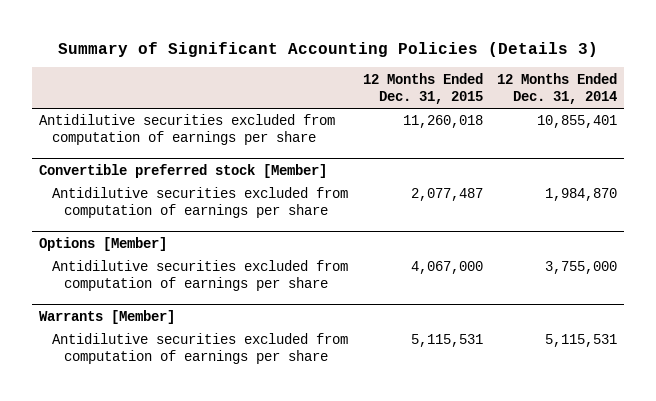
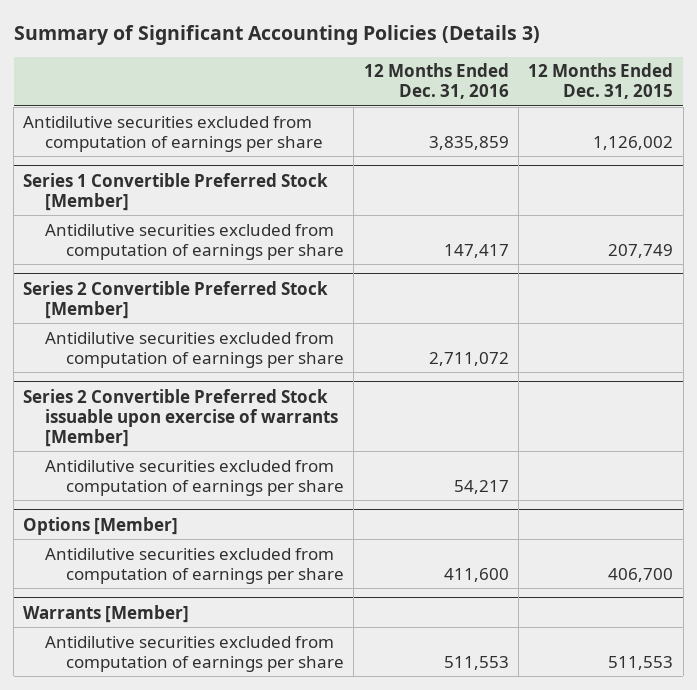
[497,72,618,104] 12 Months Ended Dec. 31, 2014 -> none
none -> [363,63,509,100] 12 Months Ended Dec. 31, 2016
[402,115,483,129] 11,260,018 -> [593,135,674,150] 1,126,002
[39,163,328,178] Convertible preferred stock [Member] -> [23,172,329,211] Series 1 Convertible Preferred Stock [Member]
[410,188,483,202] 2,077,487 -> [608,243,674,258] 207,749
none -> [23,280,329,319] Series 2 Convertible Preferred Stock [Member]
none -> [44,331,345,368] Antidilutive securities excluded from computation of earnings per share
none -> [23,388,338,447] Series 2 Convertible Preferred Stock issuable upon exercise of warrants [Member]
none -> [44,459,345,496] Antidilutive securities excluded from computation of earnings per share
[410,261,483,275] 4,067,000 -> [608,567,674,582] 406,700
[410,334,483,348] 5,115,531 -> [608,655,674,670] 511,553

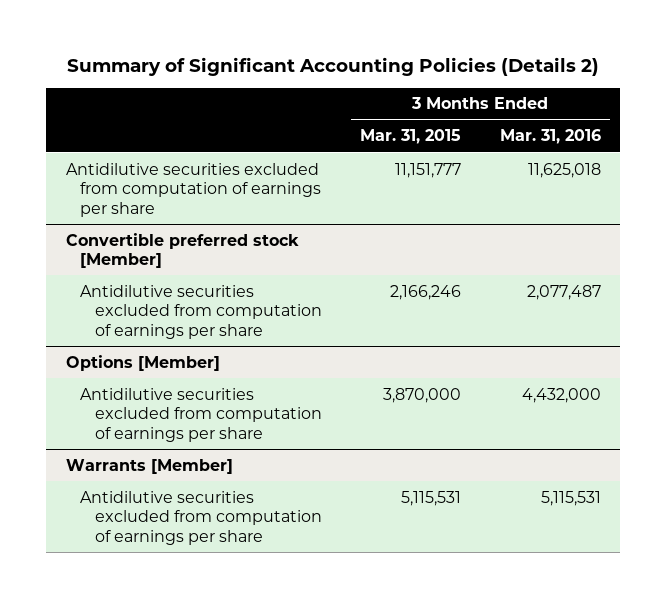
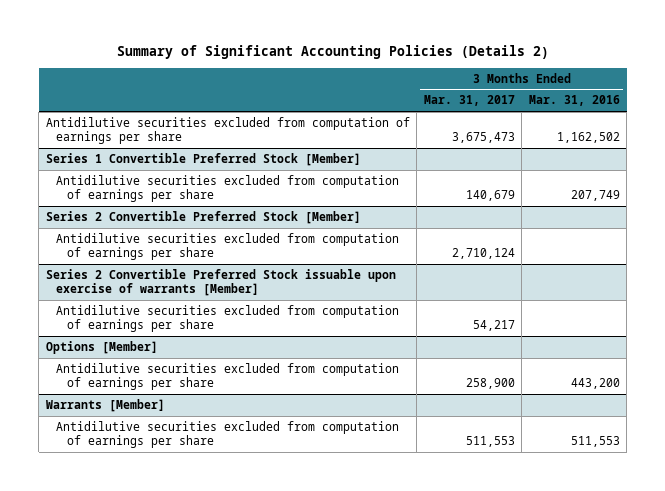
[360,129,462,145] Mar. 31, 2015 -> none
none -> [423,95,515,107] Mar. 31, 2017
[527,162,601,178] 11,625,018 -> [556,132,620,144] 1,162,502
[65,232,299,269] Convertible preferred stock [Member] -> [45,152,361,166] Series 1 Convertible Preferred Stock [Member]
[526,284,601,300] 2,077,487 -> [570,190,620,202] 207,749
none -> [45,210,361,224] Series 2 Convertible Preferred Stock [Member]
none -> [56,232,400,261] Antidilutive securities excluded from computation of earnings per share
none -> [45,268,396,297] Series 2 Convertible Preferred Stock issuable upon exercise of warrants [Member]
none -> [56,304,400,333] Antidilutive securities excluded from computation of earnings per share
[521,387,601,403] 4,432,000 -> [570,378,620,390] 443,200
[540,490,601,506] 5,115,531 -> [570,436,620,448] 511,553

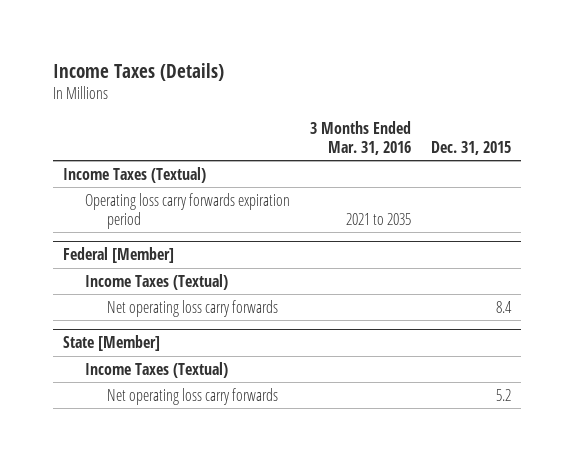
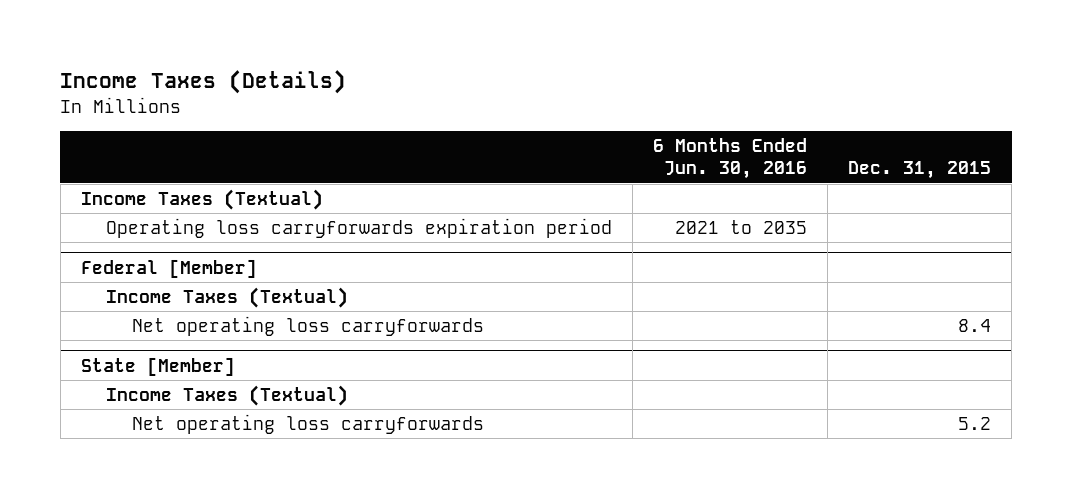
[309,120,411,155] 3 Months Ended Mar. 31, 2016 -> none
none -> [653,138,808,180] 6 Months Ended Jun. 30, 2016
[84,192,290,229] Operating loss carry forwards expiration period -> [106,218,613,239] Operating loss carryforwards expiration period
[106,299,278,317] Net operating loss carry forwards -> [131,316,484,337] Net operating loss carryforwards
[106,387,278,405] Net operating loss carry forwards -> [131,414,484,435] Net operating loss carryforwards

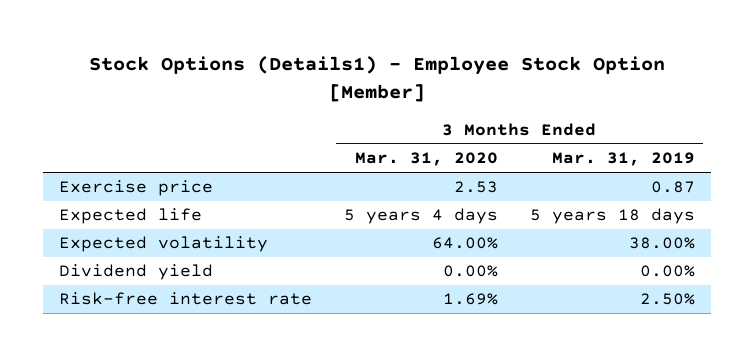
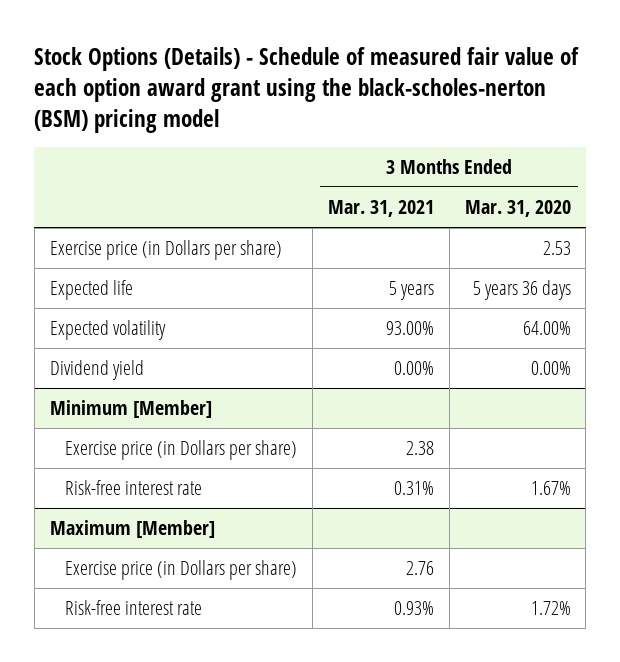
[88,56,665,102] Stock Options (Details1) - Employee Stock Option [Member] -> [34,47,580,133] Stock Options (Details) - Schedule of measured fair value of each option award grant using the black-scholes-nerton (BSM) pricing model
[551,152,695,167] Mar. 31, 2019 -> none
none -> [328,199,435,217] Mar. 31, 2021
[58,180,213,197] Exercise price -> [49,240,282,261] Exercise price (in Dollars per share)
[343,208,498,225] 5 years 4 days -> [472,280,571,301] 5 years 36 days
none -> [49,400,212,419] Minimum [Member]
none -> [65,440,298,461] Exercise price (in Dollars per share)
[442,293,498,306] 1.69% -> [530,481,571,496] 1.67%
none -> [49,520,215,539] Maximum [Member]
none -> [65,560,298,581] Exercise price (in Dollars per share)
none -> [65,600,203,616] Risk-free interest rate

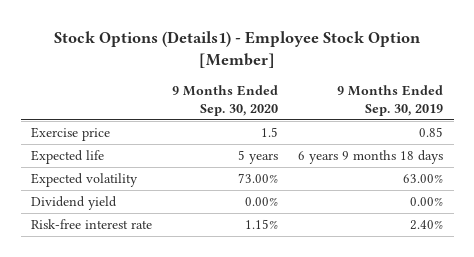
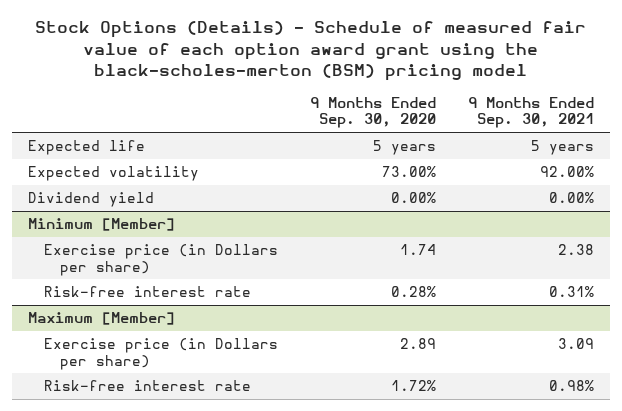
[54,31,422,69] Stock Options (Details1) - Employee Stock Option [Member] -> [35,21,587,82] Stock Options (Details) - Schedule of measured fair value of each option award grant using the black-scholes-merton (BSM) pricing model
[337,85,444,116] 9 Months Ended Sep. 30, 2019 -> none
none -> [468,97,595,129] 9 Months Ended Sep. 30, 2021
[31,126,111,141] Exercise price -> none
none -> [28,218,176,232] Minimum [Member]
none -> [44,244,279,276] Exercise price (in Dollars per share)
[245,218,279,229] 1.15% -> [391,286,437,298] 0.28%
none -> [28,312,176,326] Maximum [Member]
none -> [44,338,279,370] Exercise price (in Dollars per share)
none -> [44,380,252,392] Risk-free interest rate

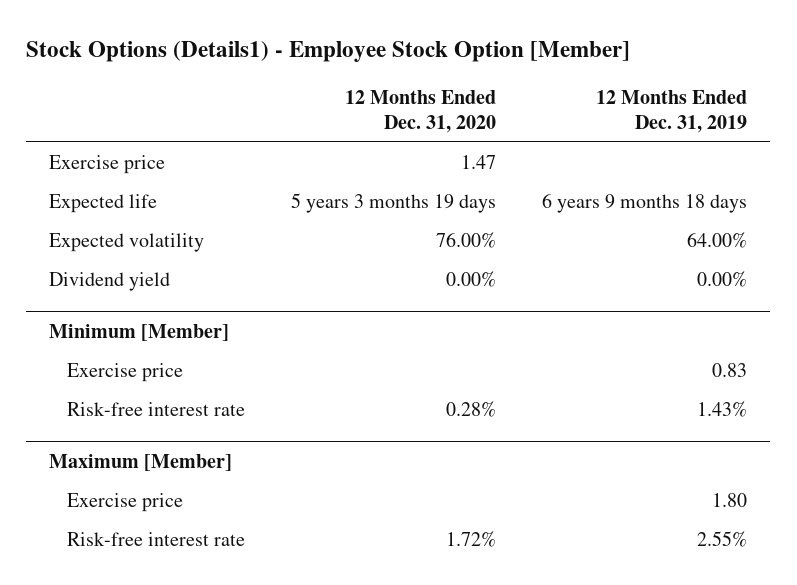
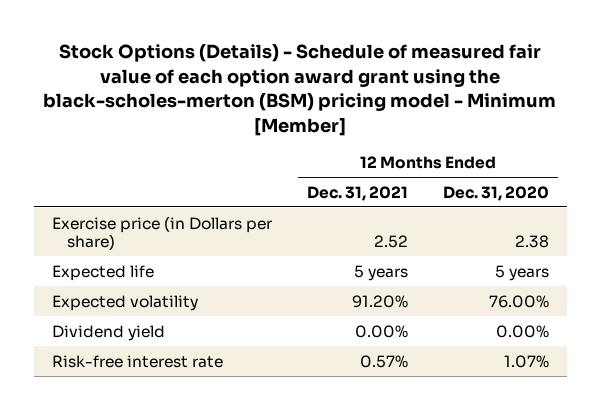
[26,41,631,63] Stock Options (Details1) - Employee Stock Option [Member] -> [43,44,557,136] Stock Options (Details) - Schedule of measured fair value of each option award grant using the black-scholes-merton (BSM) pricing model - Minimum [Member]
[596,89,748,133] 12 Months Ended Dec. 31, 2019 -> none
none -> [306,185,408,201] Dec. 31, 2021
[49,155,166,175] Exercise price -> [51,215,272,251] Exercise price (in Dollars per share)
[461,155,497,170] 1.47 -> [515,235,550,249] 2.38
[291,193,497,214] 5 years 3 months 19 days -> [495,264,550,281] 5 years
[49,323,230,341] Minimum [Member] -> none
[67,363,184,383] Exercise price -> none
[49,453,233,471] Maximum [Member] -> none
[67,493,184,513] Exercise price -> none
[67,532,246,547] Risk-free interest rate -> none
[446,401,497,418] 0.28% -> [504,354,550,368] 1.07%

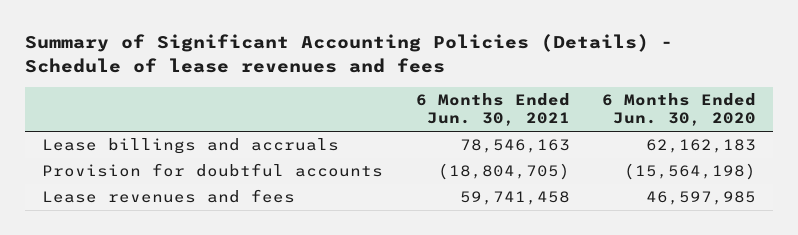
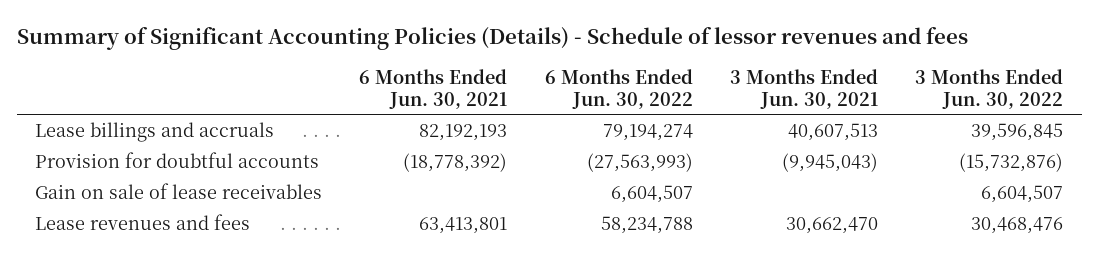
[25,34,674,73] Summary of Significant Accounting Policies (Details) - Schedule of lease revenues and fees -> [16,27,968,51] Summary of Significant Accounting Policies (Details) - Schedule of lessor revenues and fees
[602,93,757,127] 6 Months Ended Jun. 30, 2020 -> none
none -> [544,69,693,109] 6 Months Ended Jun. 30, 2022
none -> [730,69,879,109] 3 Months Ended Jun. 30, 2021
none -> [915,69,1064,109] 3 Months Ended Jun. 30, 2022
[459,139,570,154] 78,546,163 -> [419,123,508,141] 82,192,193
[437,163,570,181] (18,804,705) -> [403,152,508,172] (18,778,392)
none -> [35,182,323,199] Gain on sale of lease receivables
[459,191,570,206] 59,741,458 -> [419,216,508,234] 63,413,801

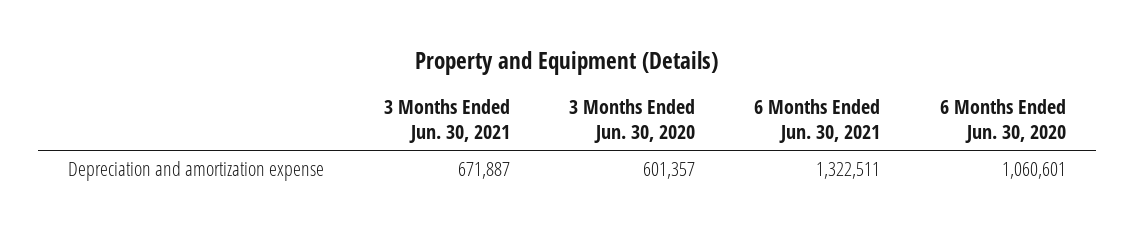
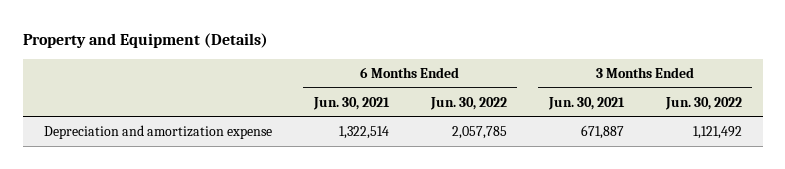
[569,99,696,143] 3 Months Ended Jun. 30, 2020 -> none
[939,99,1066,143] 6 Months Ended Jun. 30, 2020 -> none
none -> [429,96,507,110] Jun. 30, 2022
none -> [664,96,742,110] Jun. 30, 2022
[816,162,881,180] 1,322,511 -> [338,126,389,140] 1,322,514

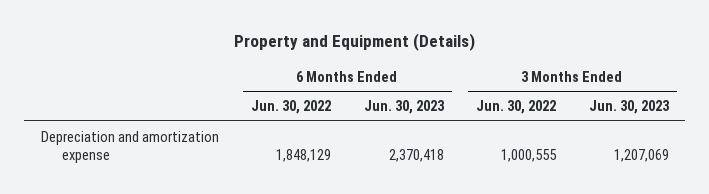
[312,96,390,110] Jun. 30, 2021 -> none
[547,96,625,110] Jun. 30, 2021 -> none
none -> [363,100,445,115] Jun. 30, 2023
none -> [588,100,670,115] Jun. 30, 2023
[451,126,507,140] 2,057,785 -> [276,149,332,163] 1,848,129
[692,126,742,140] 1,121,492 -> [501,149,558,163] 1,000,555

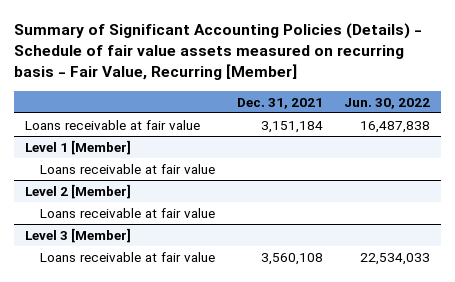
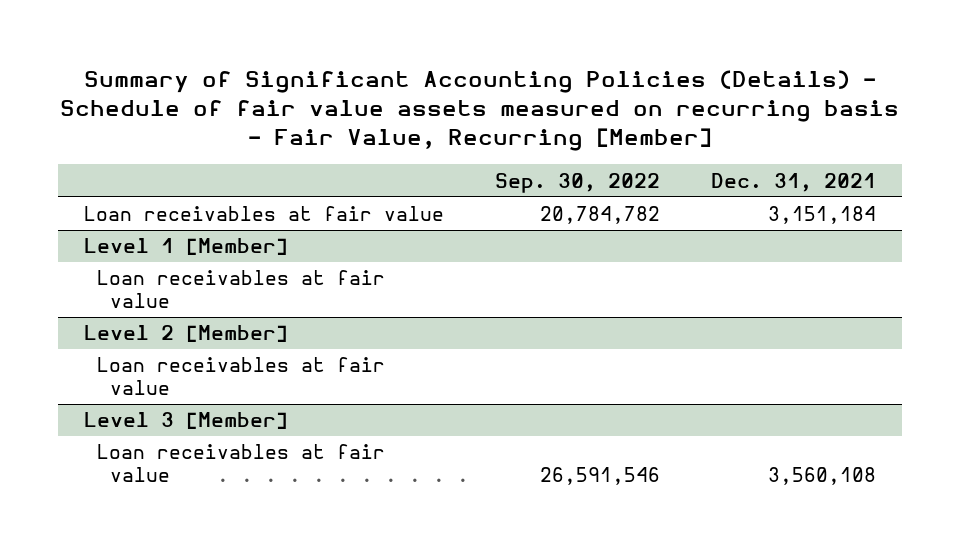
[344,97,431,109] Jun. 30, 2022 -> none
none -> [494,172,660,193] Sep. 30, 2022
[24,119,200,130] Loans receivable at fair value -> [83,206,444,222] Loan receivables at fair value
[40,163,216,174] Loans receivable at fair value -> [96,270,385,309] Loan receivables at fair value
[40,207,216,218] Loans receivable at fair value -> [96,357,385,396] Loan receivables at fair value
[40,251,216,262] Loans receivable at fair value -> [96,444,385,483] Loan receivables at fair value

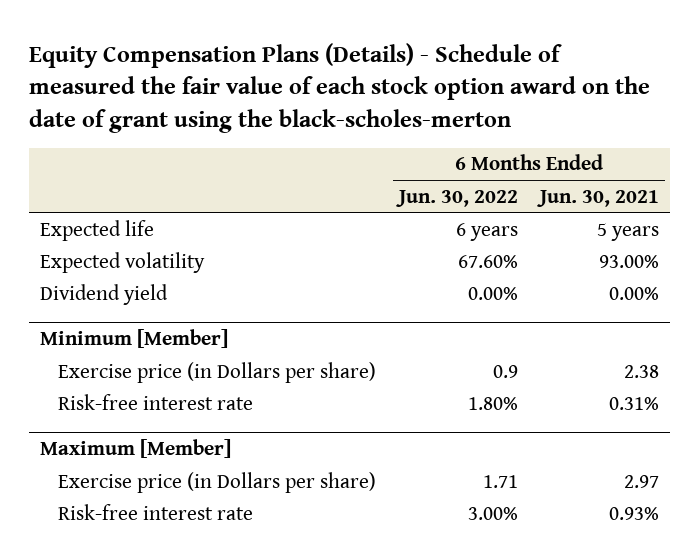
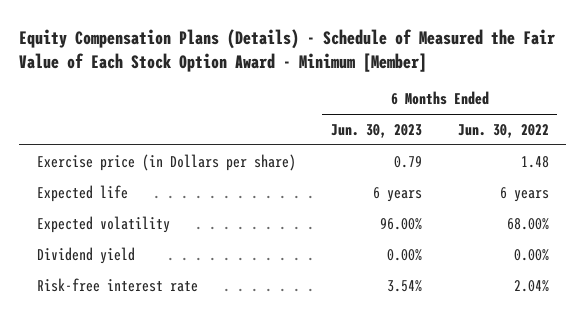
[29,42,651,133] Equity Compensation Plans (Details) - Schedule of measured the fair value of each stock option award on the date of grant using the black-scholes-merton -> [19,28,556,72] Equity Compensation Plans (Details) - Schedule of Measured the Fair Value of Each Stock Option Award - Minimum [Member]
[537,189,660,207] Jun. 30, 2021 -> none
none -> [331,123,423,138] Jun. 30, 2023
none -> [36,153,296,171] Exercise price (in Dollars per share)
[457,254,518,268] 67.60% -> [506,217,549,230] 68.00%
[40,329,229,349] Minimum [Member] -> none
[58,361,377,383] Exercise price (in Dollars per share) -> none
[40,439,232,459] Maximum [Member] -> none
[58,471,377,493] Exercise price (in Dollars per share) -> none
[58,503,254,520] Risk-free interest rate -> none
[467,396,518,410] 1.80% -> [513,279,549,292] 2.04%

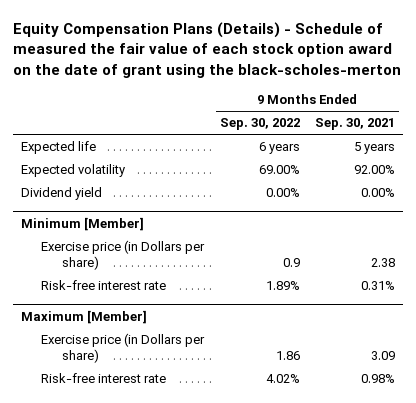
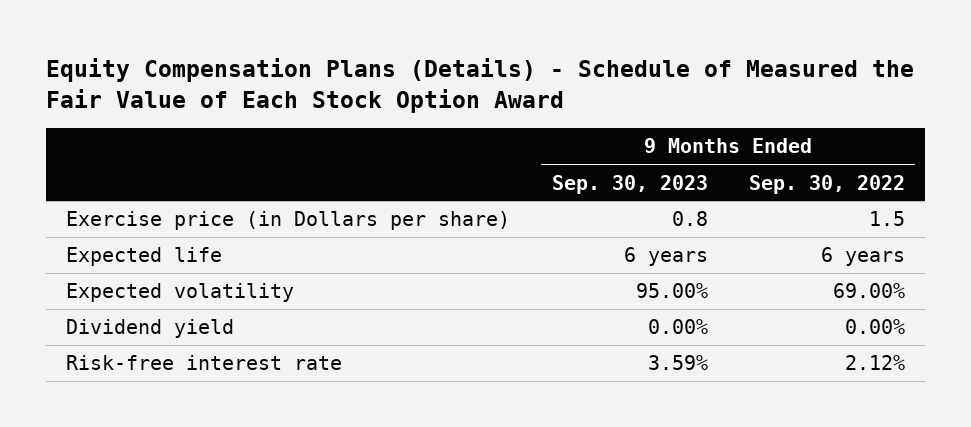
[12,21,401,78] Equity Compensation Plans (Details) - Schedule of measured the fair value of each stock option award on the date of grant using the black-scholes-merton -> [45,57,914,113] Equity Compensation Plans (Details) - Schedule of Measured the Fair Value of Each Stock Option Award
[315,118,396,131] Sep. 30, 2021 -> none
none -> [551,174,708,194] Sep. 30, 2023
none -> [66,211,511,231] Exercise price (in Dollars per share)
[20,216,144,231] Minimum [Member] -> none
[41,240,206,270] Exercise price (in Dollars per share) -> none
[20,309,147,324] Maximum [Member] -> none
[41,333,206,363] Exercise price (in Dollars per share) -> none
[41,373,167,384] Risk-free interest rate -> none
[265,281,300,291] 1.89% -> [844,355,905,371] 2.12%

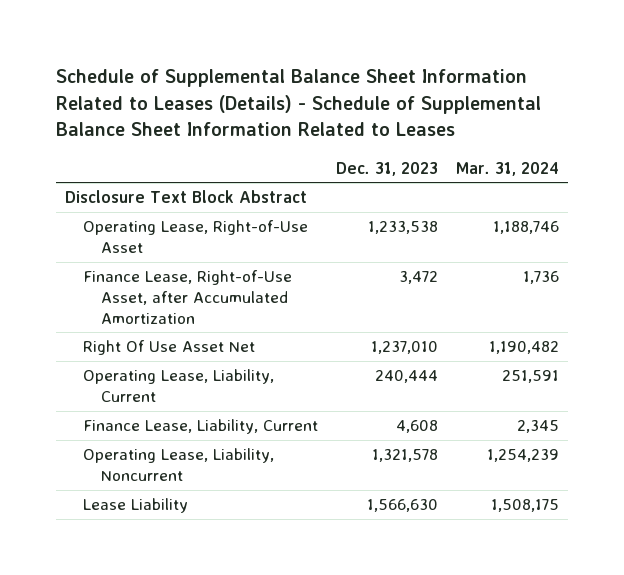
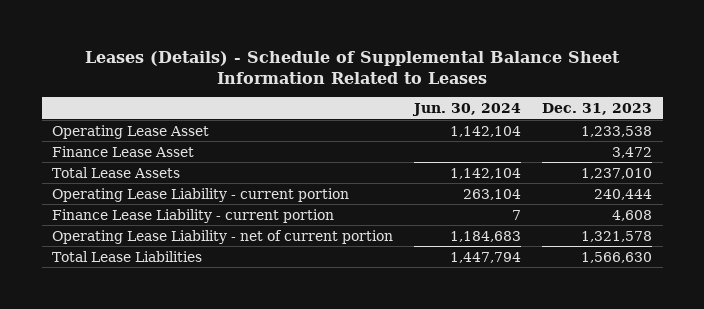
[56,69,542,137] Schedule of Supplemental Balance Sheet Information Related to Leases (Details) - Schedule of Supplemental Balance Sheet Information Related to Leases -> [85,50,621,84] Leases (Details) - Schedule of Supplemental Balance Sheet Information Related to Leases
[455,161,559,176] Mar. 31, 2024 -> none
none -> [412,103,522,117] Jun. 30, 2024
[65,190,308,204] Disclosure Text Block Abstract -> none
[83,220,309,253] Operating Lease, Right-of-Use Asset -> [52,124,210,139] Operating Lease Asset
[83,270,293,324] Finance Lease, Right-of-Use Asset, after Accumulated Amortization -> [52,145,195,157] Finance Lease Asset
[83,340,256,356] Right Of Use Asset Net -> [52,166,181,178] Total Lease Assets
[83,369,275,402] Operating Lease, Liability, Current -> [52,187,350,202] Operating Lease Liability - current portion
[83,419,319,435] Finance Lease, Liability, Current -> [52,208,335,223] Finance Lease Liability - current portion
[83,448,275,481] Operating Lease, Liability, Noncurrent -> [52,229,394,244] Operating Lease Liability - net of current portion
[83,498,189,514] Lease Liability -> [52,250,203,262] Total Lease Liabilities

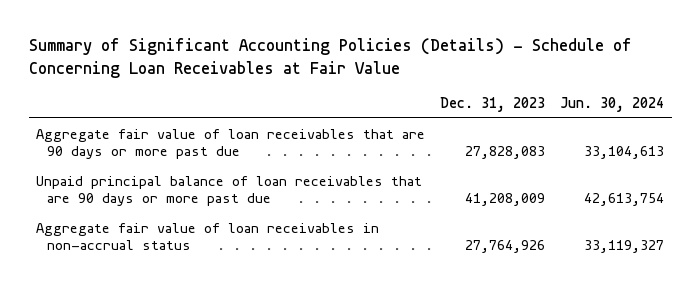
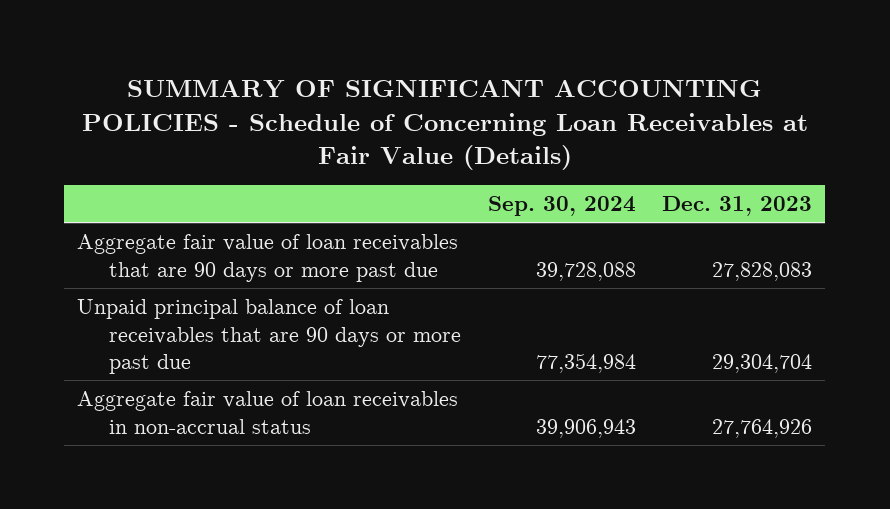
[28,38,632,78] Summary of Significant Accounting Policies (Details) - Schedule of Concerning Loan Receivables at Fair Value -> [81,80,808,170] SUMMARY OF SIGNIFICANT ACCOUNTING POLICIES - Schedule of Concerning Loan Receivables at Fair Value (Details)
[560,97,665,113] Jun. 30, 2024 -> none
none -> [487,196,636,217] Sep. 30, 2024
[465,193,546,207] 41,208,009 -> [712,354,813,374] 29,304,704

